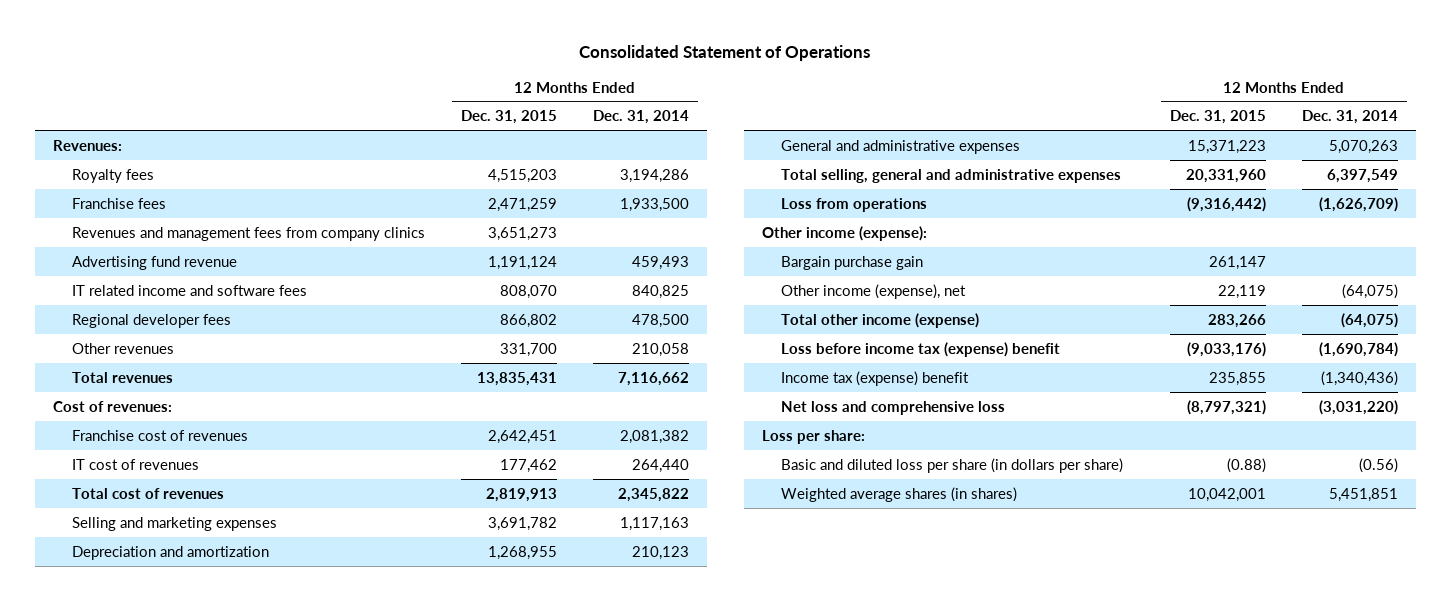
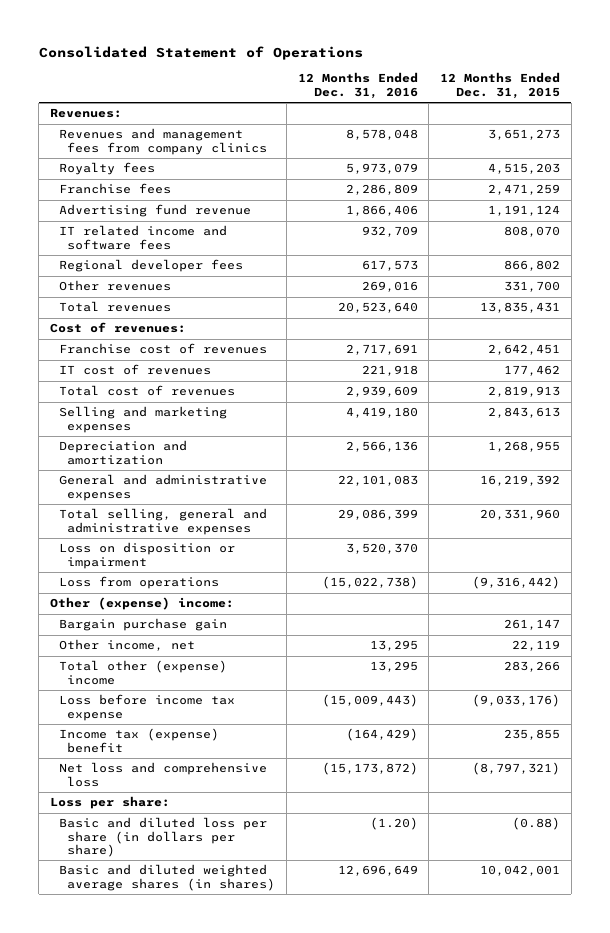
[592,110,689,125] Dec. 31, 2014 -> none
none -> [297,72,418,99] 12 Months Ended Dec. 31, 2016
[71,226,425,241] Revenues and management fees from company clinics -> [58,128,268,155] Revenues and management fees from company clinics
[487,516,557,531] 3,691,782 -> [488,407,561,419] 2,843,613
[1187,139,1266,154] 15,371,223 -> [480,475,561,487] 16,219,392
none -> [58,542,235,569] Loss on disposition or impairment
[761,225,927,241] Other income (expense): -> [49,597,234,611] Other (expense) income:
[780,283,966,299] Other income (expense), net -> [58,639,195,652] Other income, net
[780,312,979,328] Total other income (expense) -> [58,660,227,685] Total other (expense) income
[780,341,1060,357] Loss before income tax (expense) benefit -> [58,694,235,721] Loss before income tax expense
[780,486,1017,502] Weighted average shares (in shares) -> [58,864,276,891] Basic and diluted weighted average shares (in shares)

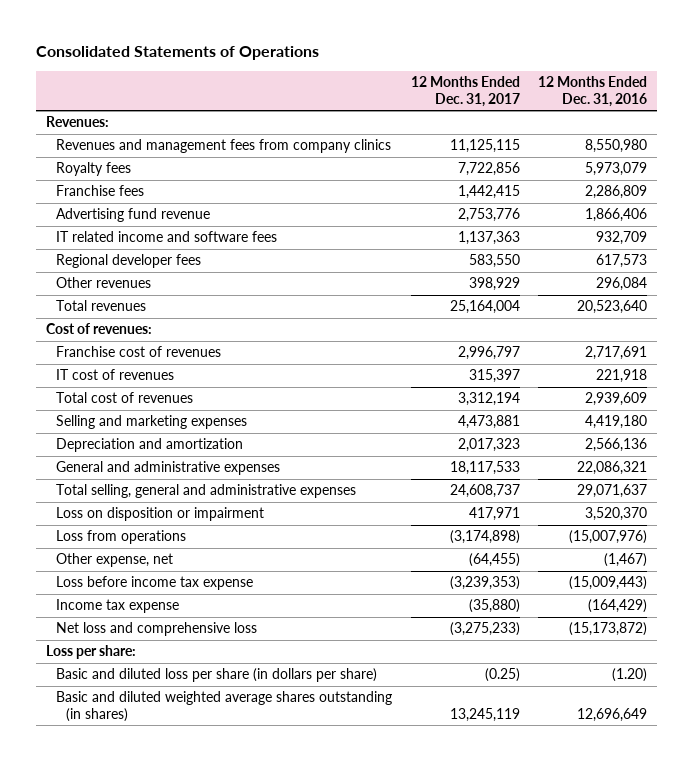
[38,45,363,60] Consolidated Statement of Operations -> [36,46,320,61] Consolidated Statements of Operations
[440,72,561,99] 12 Months Ended Dec. 31, 2015 -> none
none -> [410,76,520,107] 12 Months Ended Dec. 31, 2017
[345,129,418,141] 8,578,048 -> [585,139,648,154] 8,550,980
[361,281,418,293] 269,016 -> [596,277,648,292] 296,084
[337,475,418,487] 22,101,083 -> [577,461,648,476] 22,086,321
[337,509,418,521] 29,086,399 -> [577,484,648,499] 29,071,637
[49,597,234,611] Other (expense) income: -> none
[58,618,227,632] Bargain purchase gain -> none
[58,660,227,685] Total other (expense) income -> none
[321,576,418,590] (15,022,738) -> [569,530,648,545] (15,007,976)
[58,639,195,652] Other income, net -> [55,553,173,568] Other expense, net
[369,640,418,652] 13,295 -> [604,553,648,568] (1,467)
[58,728,219,753] Income tax (expense) benefit -> [55,599,179,614] Income tax expense
[58,864,276,891] Basic and diluted weighted average shares (in shares) -> [55,691,392,722] Basic and diluted weighted average shares outstanding (in shares)

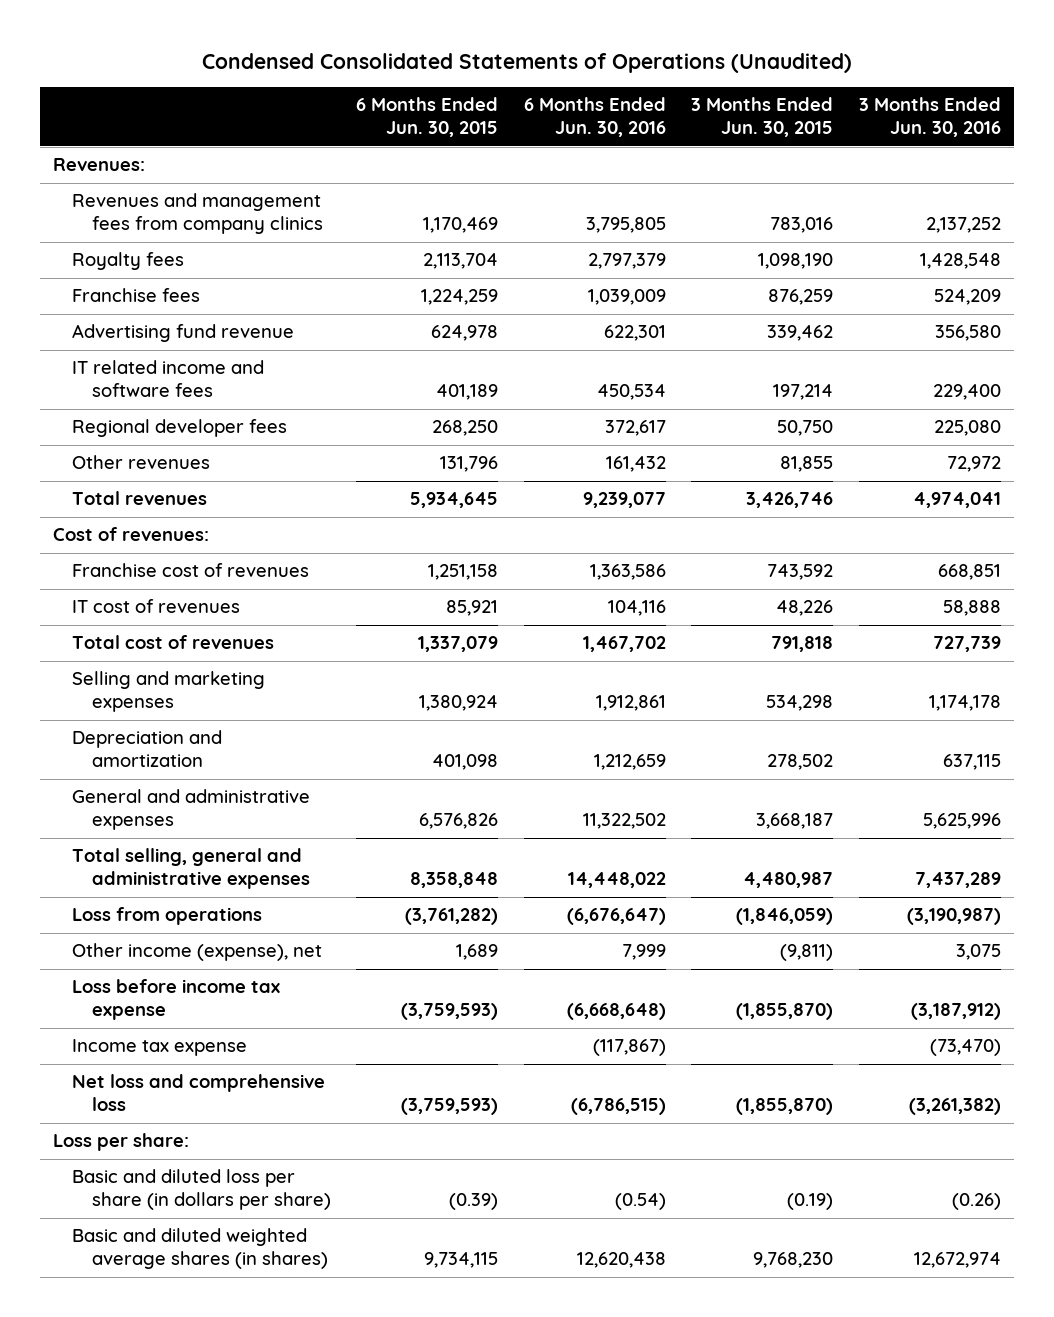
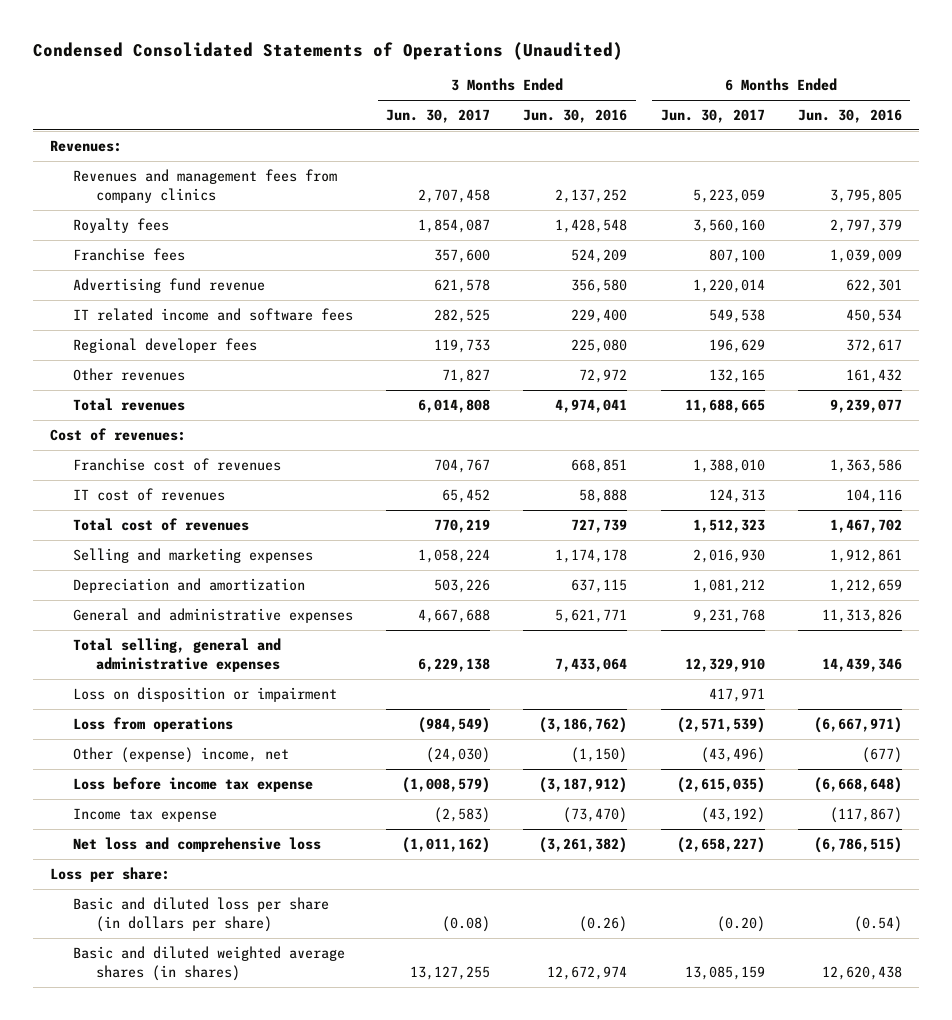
[356,97,499,138] 6 Months Ended Jun. 30, 2015 -> none
[691,97,834,138] 3 Months Ended Jun. 30, 2015 -> none
none -> [386,109,491,124] Jun. 30, 2017
none -> [660,109,765,124] Jun. 30, 2017
[582,813,666,830] 11,322,502 -> [821,609,902,624] 11,313,826
[922,813,1001,830] 5,625,996 -> [555,609,628,624] 5,621,771
[567,872,666,889] 14,448,022 -> [821,658,902,673] 14,439,346
[914,872,1001,889] 7,437,289 -> [555,658,628,673] 7,433,064
none -> [72,687,337,703] Loss on disposition or impairment
[566,908,666,926] (6,676,647) -> [813,717,902,734] (6,667,971)
[906,908,1001,926] (3,190,987) -> [539,717,628,734] (3,186,762)
[72,943,323,962] Other income (expense), net -> [72,747,289,764] Other (expense) income, net
[621,944,666,961] 7,999 -> [861,747,902,764] (677)
[955,944,1001,961] 3,075 -> [571,747,628,764] (1,150)

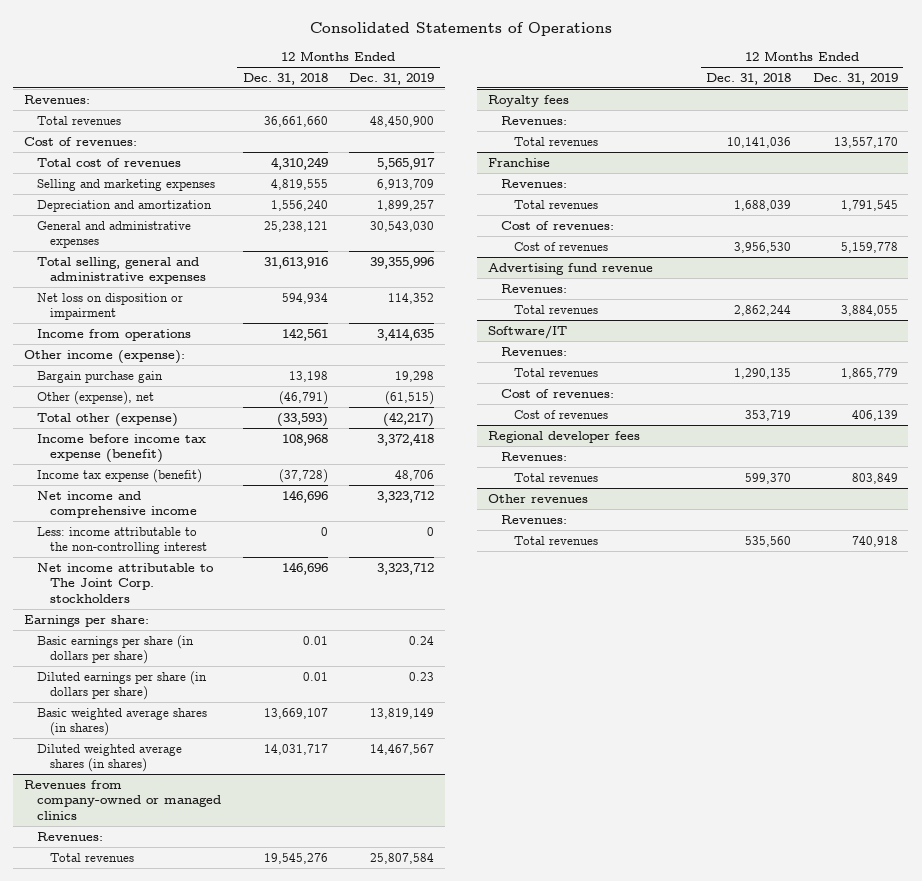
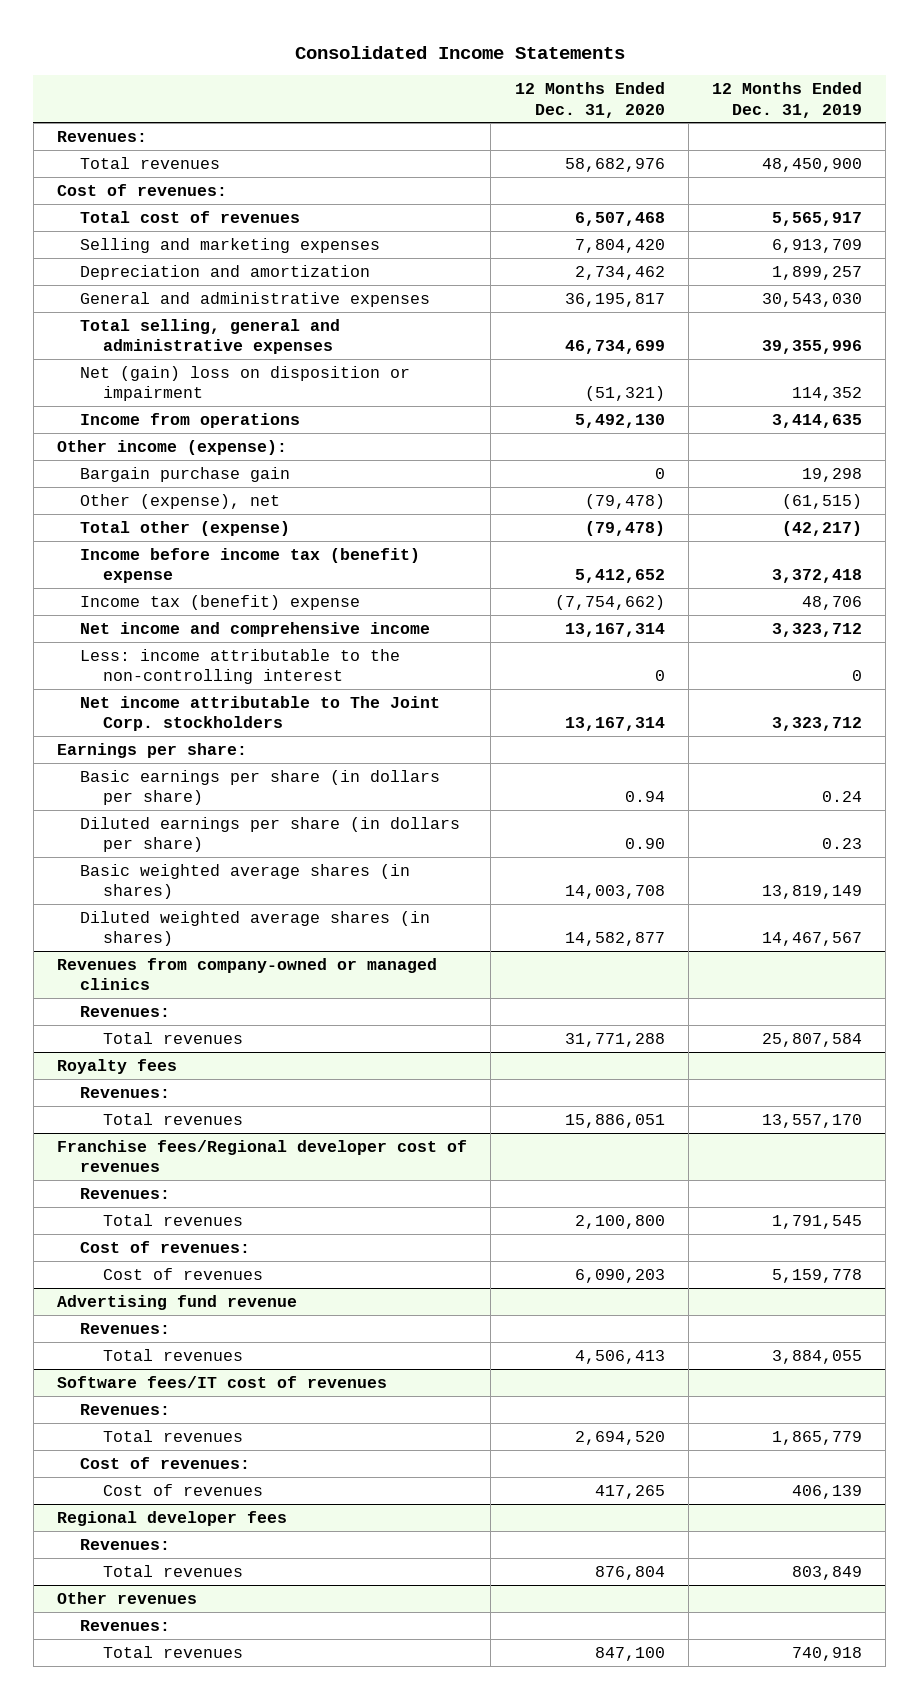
[309,22,612,37] Consolidated Statements of Operations -> [294,46,625,60] Consolidated Income Statements
[242,72,328,85] Dec. 31, 2018 -> none
none -> [514,82,665,118] 12 Months Ended Dec. 31, 2020
[37,292,184,321] Net loss on disposition or impairment -> [80,365,411,402] Net (gain) loss on disposition or impairment
[37,433,207,464] Income before income tax expense (benefit) -> [80,547,421,584] Income before income tax (benefit) expense
[37,468,203,483] Income tax expense (benefit) -> [80,594,361,610] Income tax (benefit) expense
[487,157,550,167] Franchise -> [57,1139,468,1173] Franchise fees/Regional developer cost of revenues
[487,324,567,339] Software/IT -> [57,1375,388,1388] Software fees/IT cost of revenues

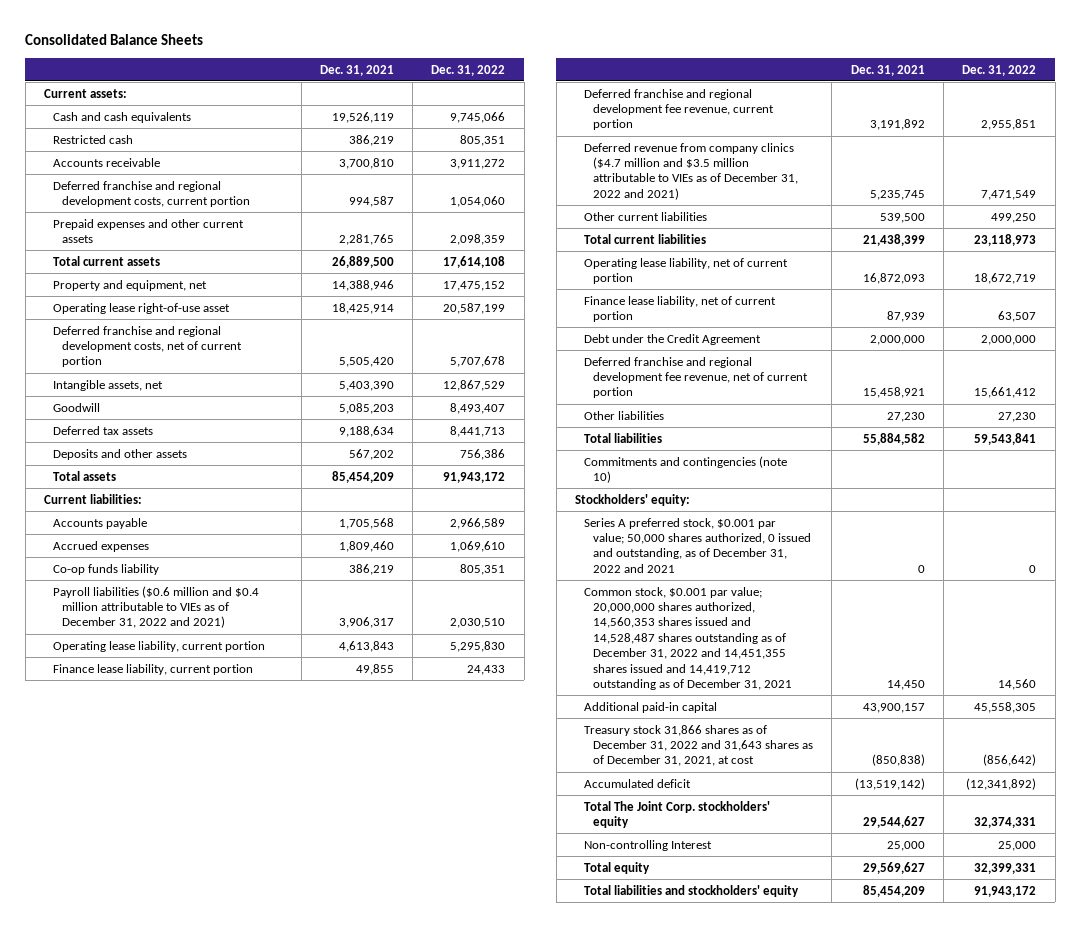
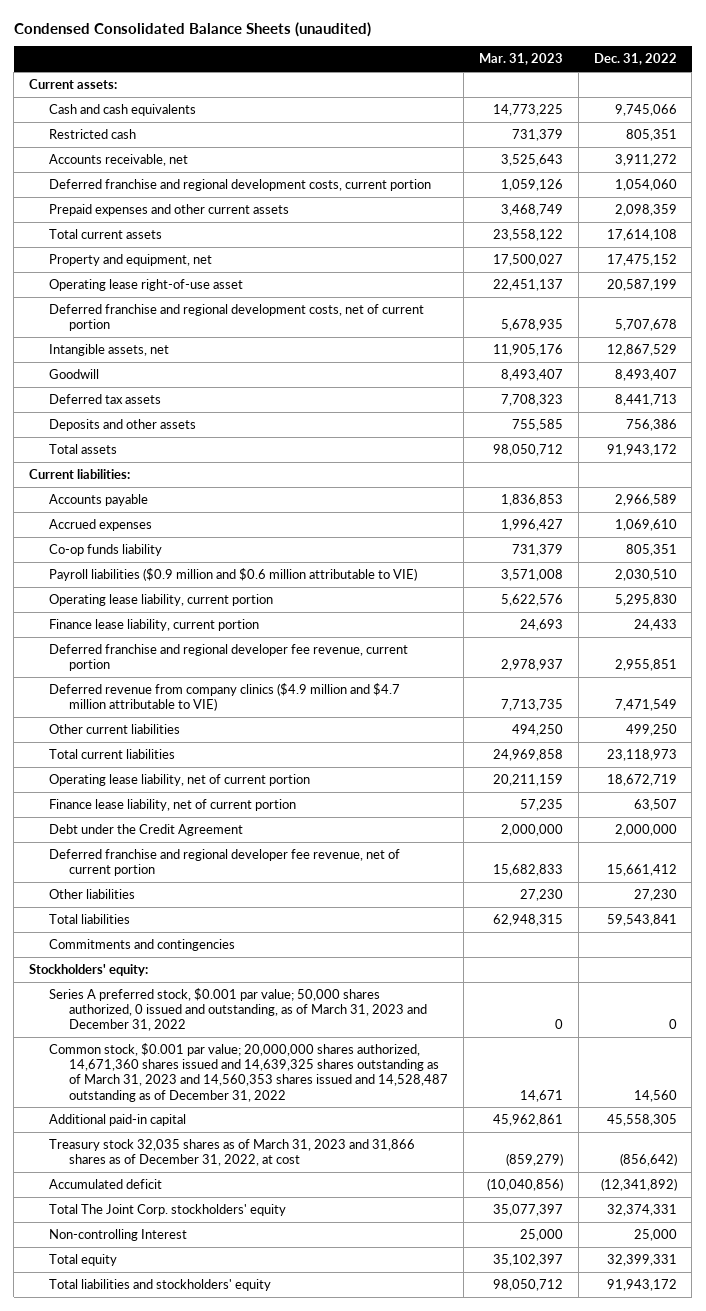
[25,34,204,46] Consolidated Balance Sheets -> [13,21,371,37] Condensed Consolidated Balance Sheets (unaudited)
[319,64,394,76] Dec. 31, 2021 -> none
none -> [478,53,563,66] Mar. 31, 2023
[53,157,161,167] Accounts receivable -> [49,153,189,166] Accounts receivable, net
[53,585,260,629] Payroll liabilities ($0.6 million and $0.4 million attributable to VIEs as of December 31, 2022 and 2021) -> [49,567,418,581] Payroll liabilities ($0.9 million and $0.6 million attributable to VIE)
[584,88,775,131] Deferred franchise and regional development fee revenue, current portion -> [49,643,409,672] Deferred franchise and regional developer fee revenue, current portion
[584,142,799,200] Deferred revenue from company clinics ($4.7 million and $3.5 million attributable to VIEs as of December 31, 2022 and 2021) -> [49,682,401,712] Deferred revenue from company clinics ($4.9 million and $4.7 million attributable to VIE)
[584,356,809,399] Deferred franchise and regional development fee revenue, net of current portion -> [49,848,401,877] Deferred franchise and regional developer fee revenue, net of current portion
[584,455,788,483] Commitments and contingencies (note 10) -> [49,938,236,951] Commitments and contingencies
[584,517,812,573] Series A preferred stock, $0.001 par value; 50,000 shares authorized, 0 issued and outstanding, as of December 31, 2022 and 2021 -> [49,987,428,1032] Series A preferred stock, $0.001 par value; 50,000 shares authorized, 0 issued and outstanding, as of March 31, 2023 and December 31, 2022
[584,586,793,691] Common stock, $0.001 par value; 20,000,000 shares authorized, 14,560,353 shares issued and 14,528,487 shares outstanding as of December 31, 2022 and 14,451,355 shares issued and 14,419,712 outstanding as of December 31, 2021 -> [49,1042,449,1102] Common stock, $0.001 par value; 20,000,000 shares authorized, 14,671,360 shares issued and 14,639,325 shares outstanding as of March 31, 2023 and 14,560,353 shares issued and 14,528,487 outstanding as of December 31, 2022
[584,724,814,767] Treasury stock 31,866 shares as of December 31, 2022 and 31,643 shares as of December 31, 2021, at cost -> [49,1138,416,1167] Treasury stock 32,035 shares as of March 31, 2023 and 31,866 shares as of December 31, 2022, at cost

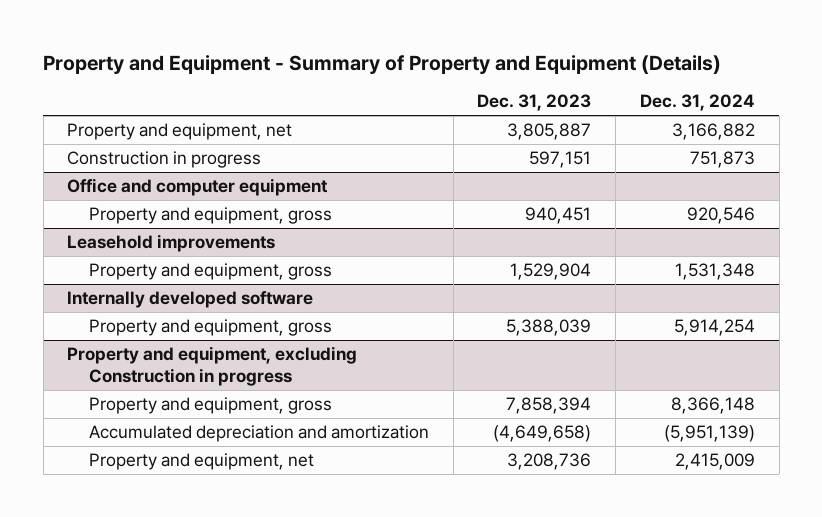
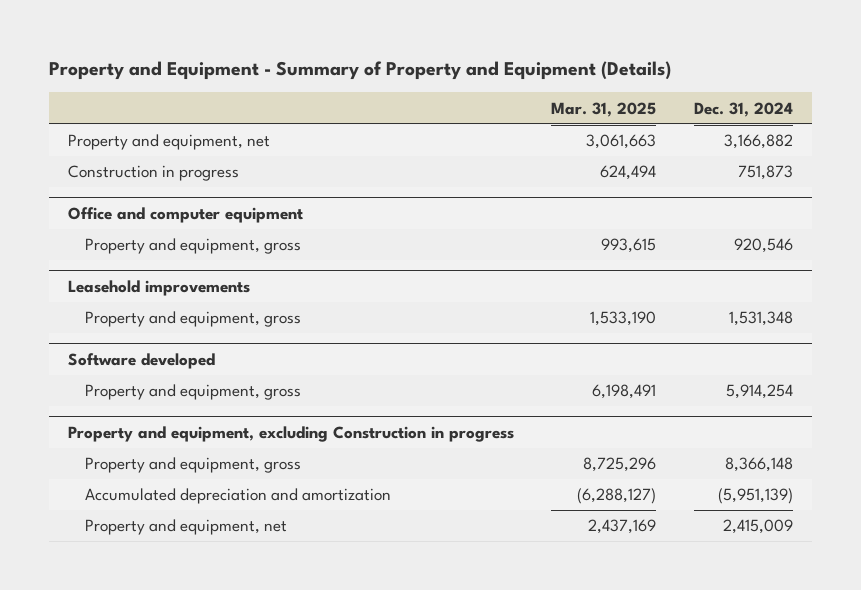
[477,94,592,112] Dec. 31, 2023 -> none
none -> [551,101,657,117] Mar. 31, 2025
[67,291,314,309] Internally developed software -> [67,353,215,370] Software developed

